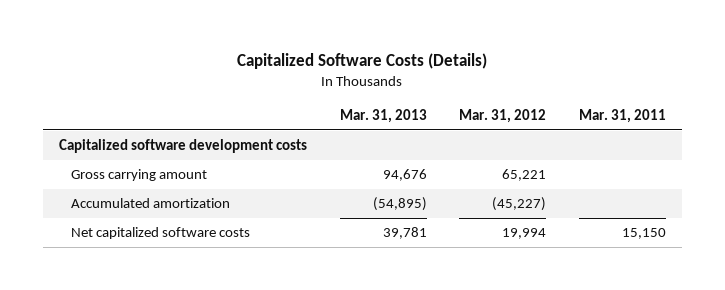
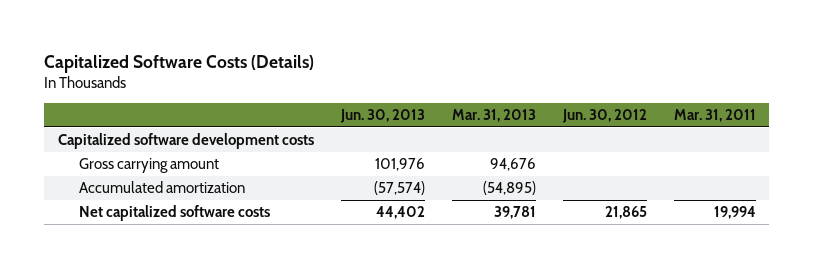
[459,109,547,124] Mar. 31, 2012 -> none
none -> [339,109,425,124] Jun. 30, 2013
none -> [561,109,647,124] Jun. 30, 2012
[621,228,666,240] 15,150 -> [713,206,756,220] 19,994

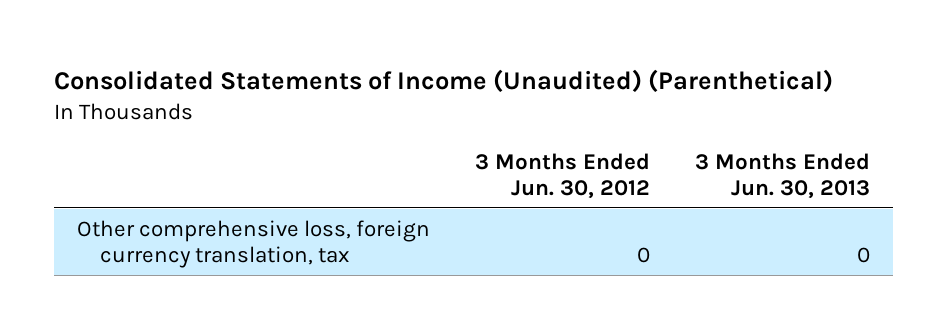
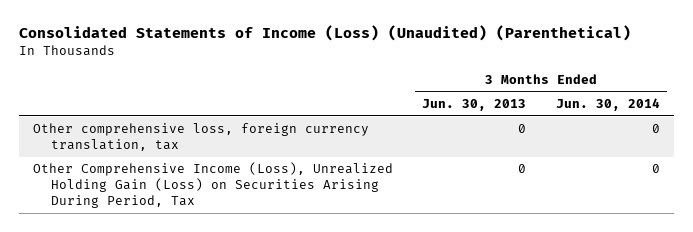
[54,69,834,94] Consolidated Statements of Income (Unaudited) (Parenthetical) -> [18,24,631,41] Consolidated Statements of Income (Loss) (Unaudited) (Parenthetical)
[475,152,651,199] 3 Months Ended Jun. 30, 2012 -> none
none -> [555,97,660,111] Jun. 30, 2014
none -> [33,162,394,209] Other Comprehensive Income (Loss), Unrealized Holding Gain (Loss) on Securities Arising During Period, Tax

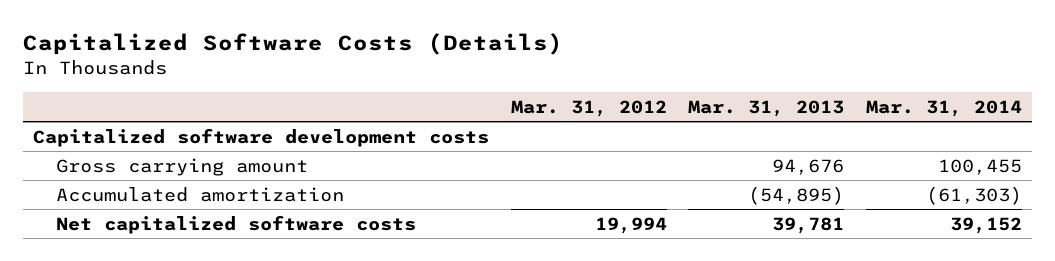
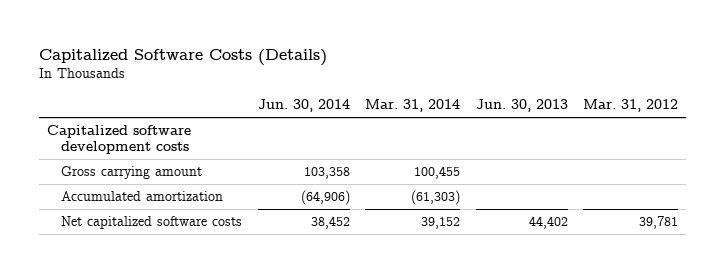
[688,99,845,117] Mar. 31, 2013 -> none
none -> [257,99,350,113] Jun. 30, 2014
none -> [475,99,568,113] Jun. 30, 2013
[594,216,667,234] 19,994 -> [639,216,679,230] 39,781

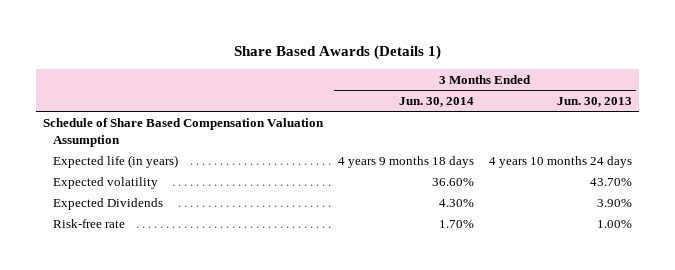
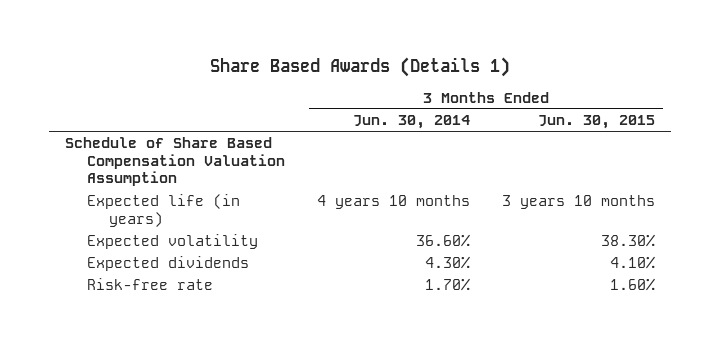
[557,96,633,107] Jun. 30, 2013 -> none
none -> [537,115,655,130] Jun. 30, 2015
[338,155,475,168] 4 years 9 months 18 days -> [317,195,471,210] 4 years 10 months
[52,197,163,210] Expected Dividends -> [87,256,250,272] Expected dividends

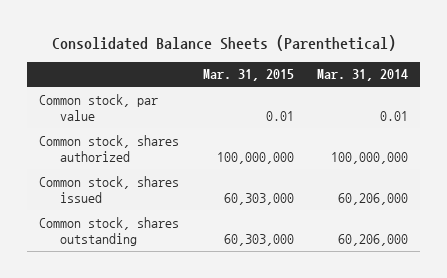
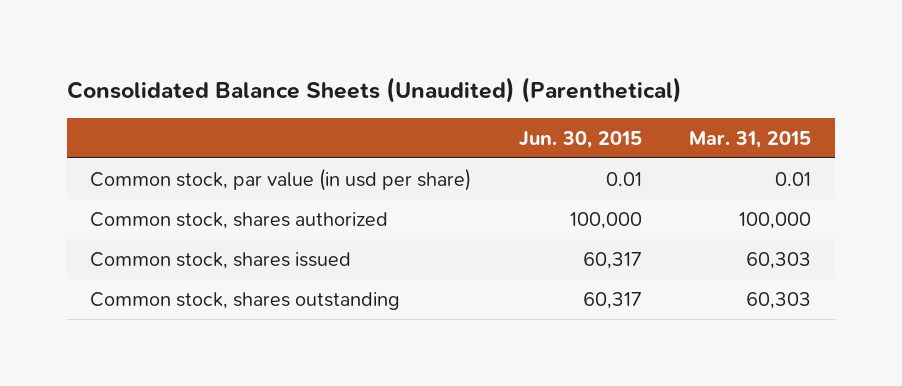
[51,35,396,52] Consolidated Balance Sheets (Parenthetical) -> [66,76,682,103] Consolidated Balance Sheets (Unaudited) (Parenthetical)
[317,69,409,82] Mar. 31, 2014 -> none
none -> [518,130,642,149] Jun. 30, 2015
[39,93,159,121] Common stock, par value -> [90,167,472,191] Common stock, par value (in usd per share)
[216,151,294,164] 100,000,000 -> [739,211,812,229] 100,000
[223,192,294,205] 60,303,000 -> [746,251,812,269] 60,303
[223,233,294,246] 60,303,000 -> [746,291,812,309] 60,303

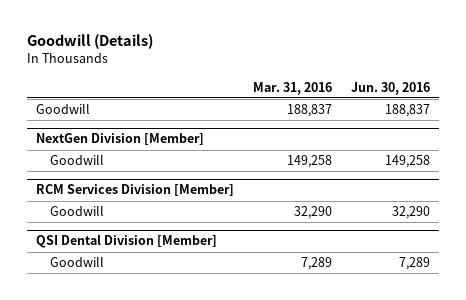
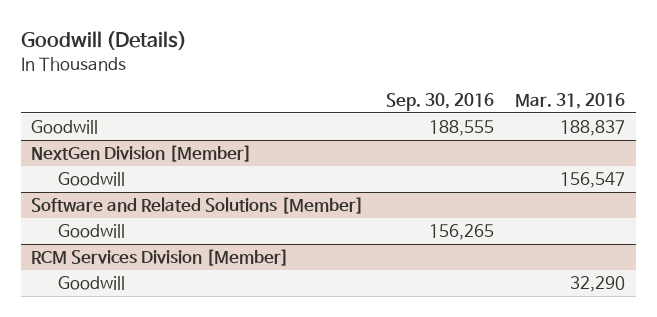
[350,81,430,95] Jun. 30, 2016 -> none
none -> [385,93,494,112] Sep. 30, 2016
[286,155,332,169] 149,258 -> [560,172,626,189] 156,547
none -> [31,197,365,215] Software and Related Solutions [Member]
none -> [57,224,125,239] Goodwill
[35,234,217,249] QSI Dental Division [Member] -> none
[49,256,104,268] Goodwill -> none

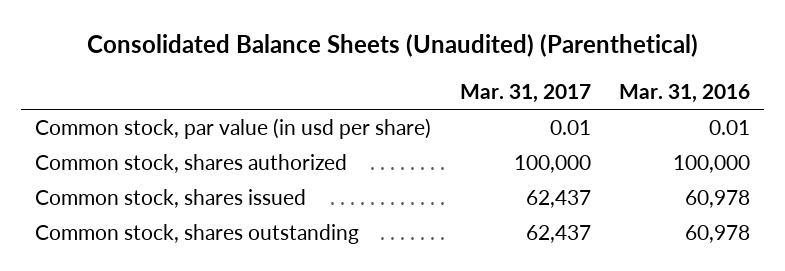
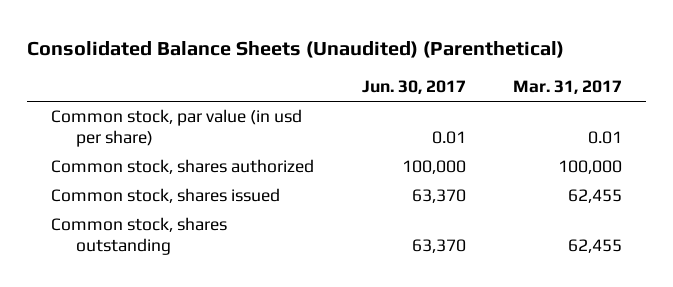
[619,84,751,104] Mar. 31, 2016 -> none
none -> [361,80,466,95] Jun. 30, 2017
[525,189,591,208] 62,437 -> [567,189,622,204] 62,455
[525,224,591,243] 62,437 -> [567,239,622,254] 62,455

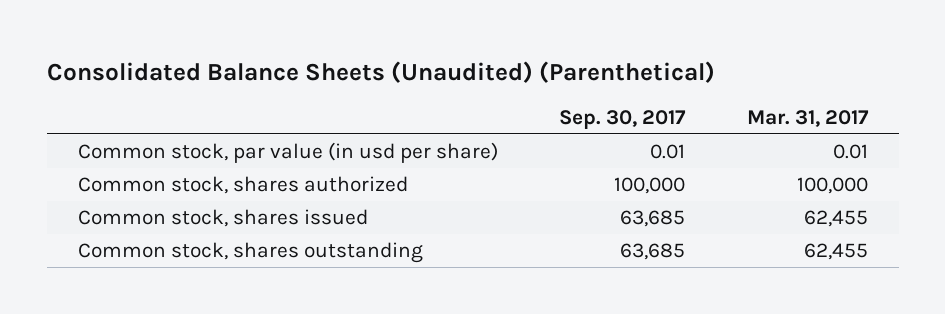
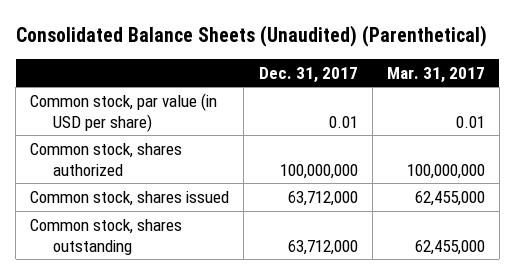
[559,109,687,129] Sep. 30, 2017 -> none
none -> [258,66,358,83] Dec. 31, 2017
[77,142,498,164] Common stock, par value (in usd per share) -> [30,92,218,132] Common stock, par value (in USD per share)
[796,177,868,195] 100,000 -> [406,163,485,179] 100,000,000
[803,210,868,228] 62,455 -> [414,190,485,206] 62,455,000
[803,243,868,261] 62,455 -> [414,239,485,255] 62,455,000

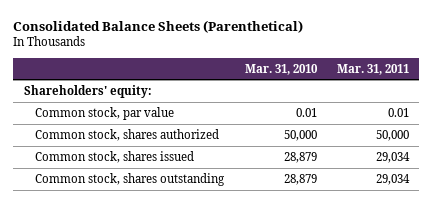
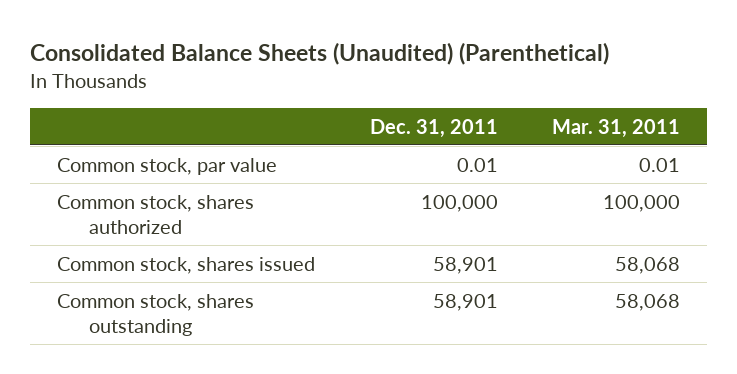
[13,19,304,33] Consolidated Balance Sheets (Parenthetical) -> [30,42,610,66] Consolidated Balance Sheets (Unaudited) (Parenthetical)
[244,63,318,75] Mar. 31, 2010 -> none
none -> [369,118,498,138] Dec. 31, 2011
[23,84,152,98] Shareholders' equity: -> none
[376,129,410,141] 50,000 -> [602,194,680,212] 100,000
[376,151,411,163] 29,034 -> [614,256,680,274] 58,068
[376,173,411,185] 29,034 -> [614,293,680,311] 58,068

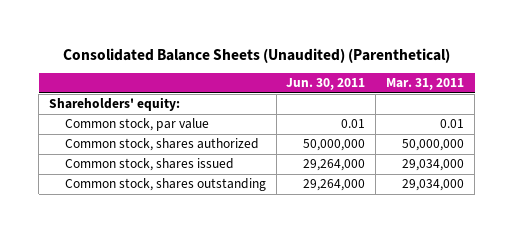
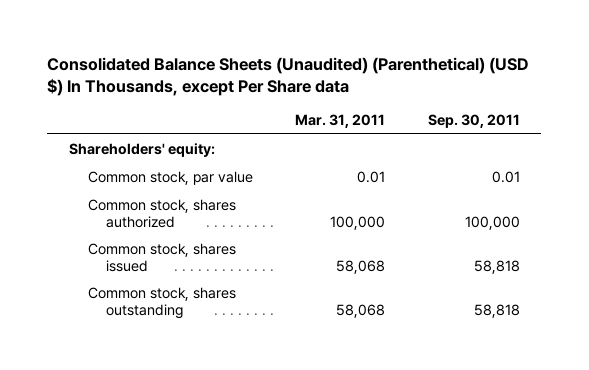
[62,47,450,63] Consolidated Balance Sheets (Unaudited) (Parenthetical) -> [47,56,530,96] Consolidated Balance Sheets (Unaudited) (Parenthetical) (USD $) In Thousands, except Per Share data
[286,78,366,91] Jun. 30, 2011 -> none
none -> [428,114,521,129] Sep. 30, 2011
[402,139,465,152] 50,000,000 -> [330,215,386,230] 100,000
[402,159,465,172] 29,034,000 -> [336,259,386,274] 58,068
[402,179,465,192] 29,034,000 -> [336,303,386,318] 58,068

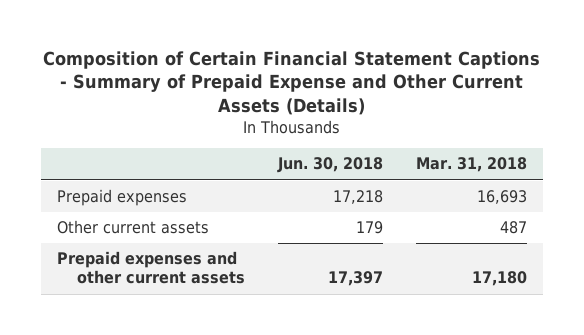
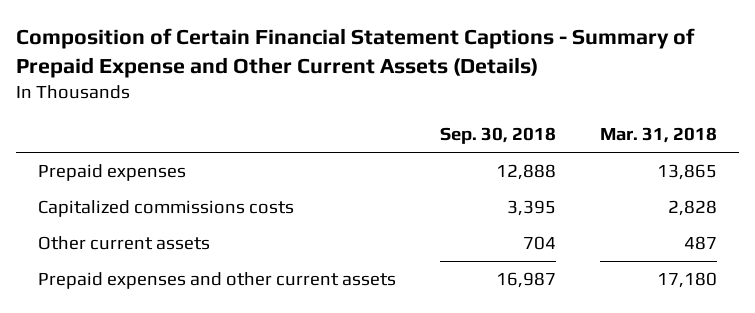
[276,157,383,174] Jun. 30, 2018 -> none
none -> [440,127,557,145] Sep. 30, 2018
[476,190,527,205] 16,693 -> [657,163,718,180] 13,865
none -> [37,199,294,217] Capitalized commissions costs

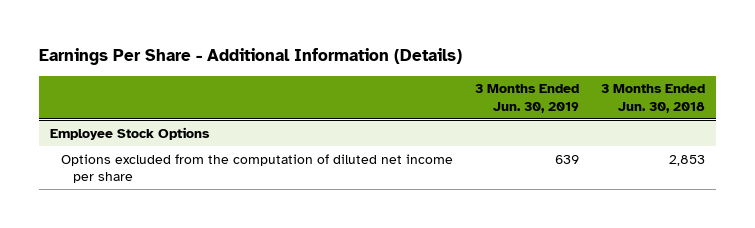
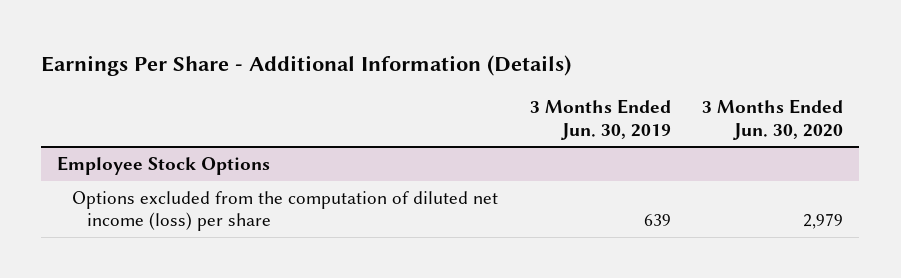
[601,84,706,113] 3 Months Ended Jun. 30, 2018 -> none
none -> [702,99,844,140] 3 Months Ended Jun. 30, 2020
[61,153,454,183] Options excluded from the computation of diluted net income per share -> [72,191,499,232] Options excluded from the computation of diluted net income (loss) per share

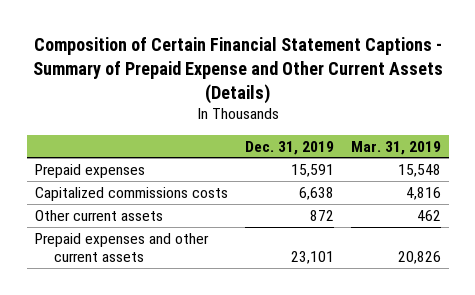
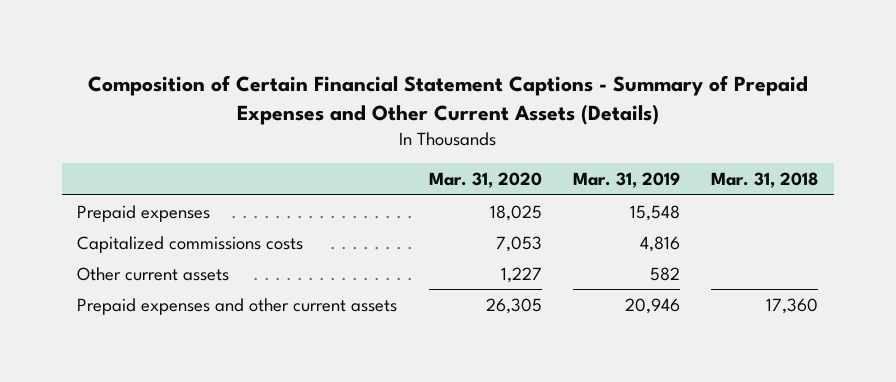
[32,36,443,104] Composition of Certain Financial Statement Captions - Summary of Prepaid Expense and Other Current Assets (Details) -> [87,74,808,125] Composition of Certain Financial Statement Captions - Summary of Prepaid Expenses and Other Current Assets (Details)
[244,140,334,155] Dec. 31, 2019 -> none
none -> [428,172,542,189] Mar. 31, 2020
none -> [711,172,819,189] Mar. 31, 2018
[416,209,441,221] 462 -> [649,266,680,281] 582
[397,251,441,265] 20,826 -> [624,297,680,314] 20,946

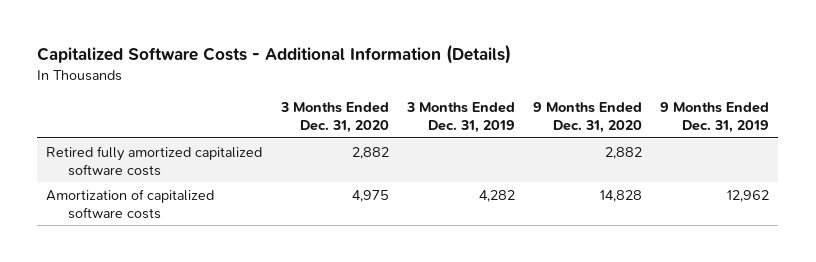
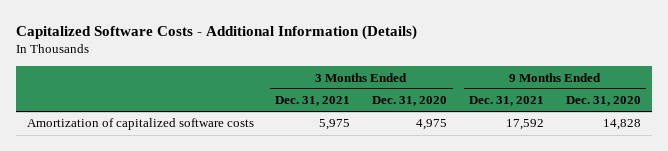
[405,102,515,134] 3 Months Ended Dec. 31, 2019 -> none
[660,102,770,134] 9 Months Ended Dec. 31, 2019 -> none
none -> [275,96,351,107] Dec. 31, 2021
none -> [469,96,545,107] Dec. 31, 2021
[46,145,263,176] Retired fully amortized capitalized software costs -> none

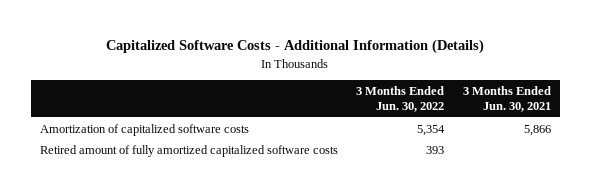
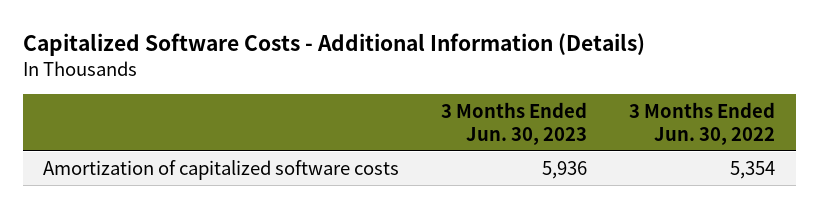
[462,86,551,113] 3 Months Ended Jun. 30, 2021 -> none
none -> [441,101,588,145] 3 Months Ended Jun. 30, 2023
[39,144,338,157] Retired amount of fully amortized capitalized software costs -> none

